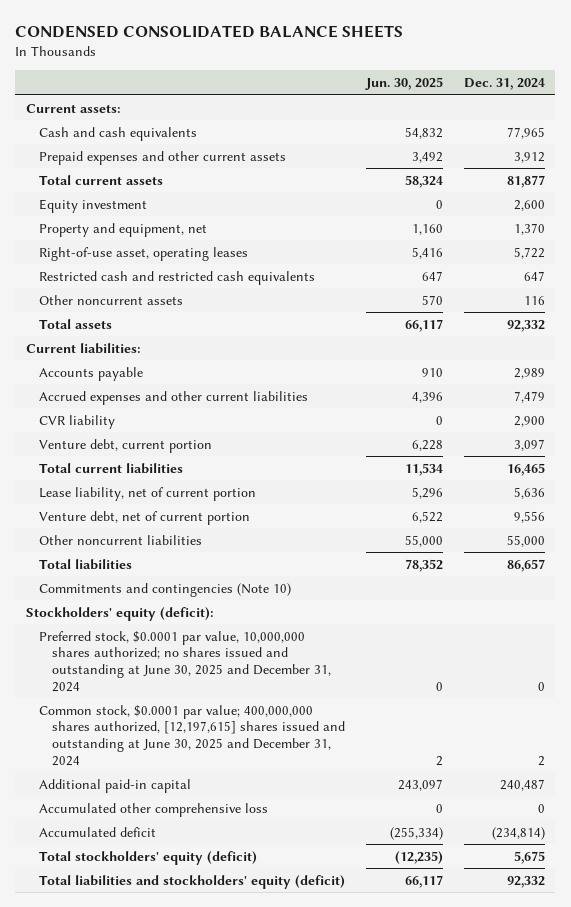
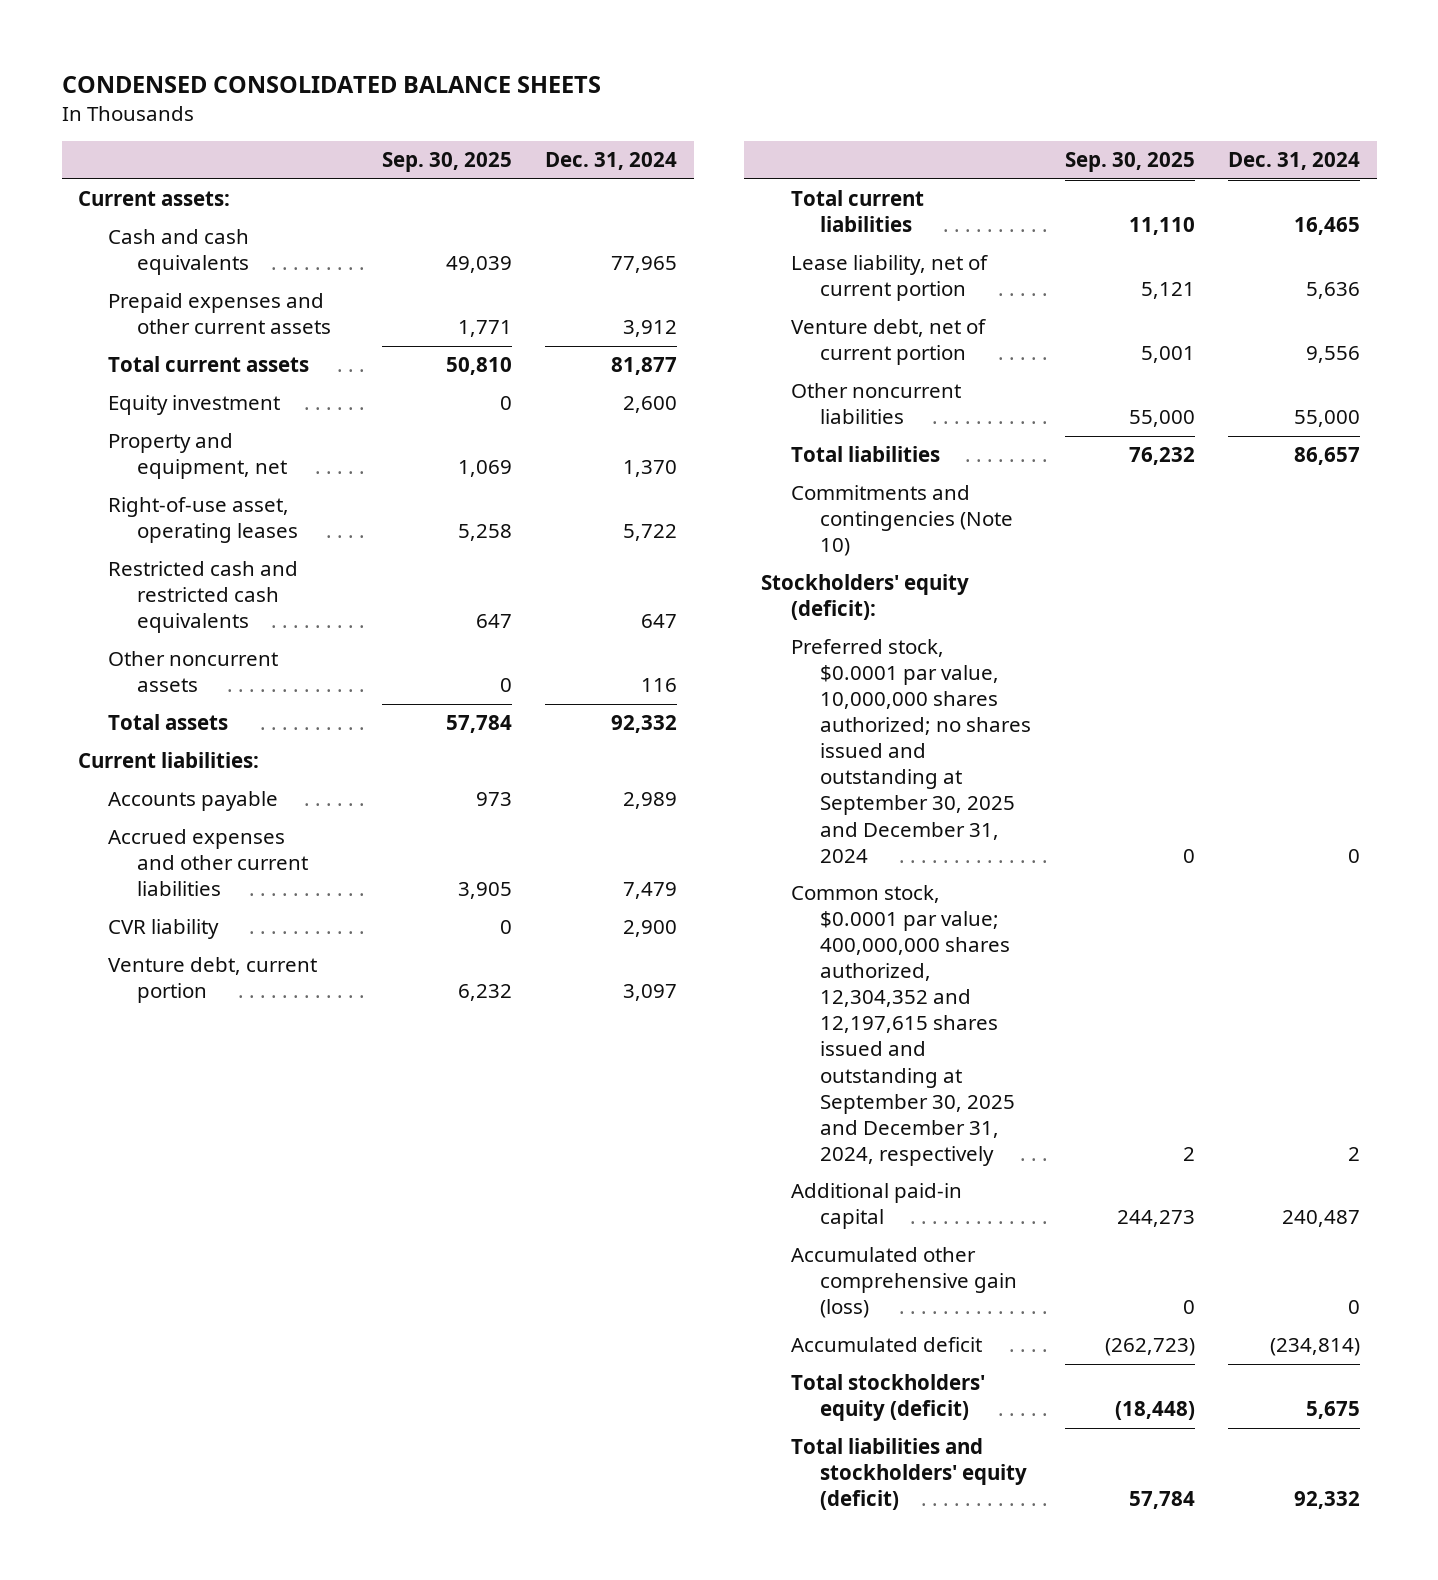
[365,77,444,91] Jun. 30, 2025 -> none
none -> [381,152,512,173] Sep. 30, 2025
[38,630,332,692] Preferred stock, $0.0001 par value, 10,000,000 shares authorized; no shares issued and outstanding at June 30, 2025 and December 31, 2024 -> [790,639,1032,863] Preferred stock, $0.0001 par value, 10,000,000 shares authorized; no shares issued and outstanding at September 30, 2025 and December 31, 2024
[38,704,346,766] Common stock, $0.0001 par value; 400,000,000 shares authorized, [12,197,615] shares issued and outstanding at June 30, 2025 and December 31, 2024 -> [790,885,1016,1166] Common stock, $0.0001 par value; 400,000,000 shares authorized, 12,304,352 and 12,197,615 shares issued and outstanding at September 30, 2025 and December 31, 2024, respectively
[38,802,268,817] Accumulated other comprehensive loss -> [790,1247,1018,1319] Accumulated other comprehensive gain (loss)

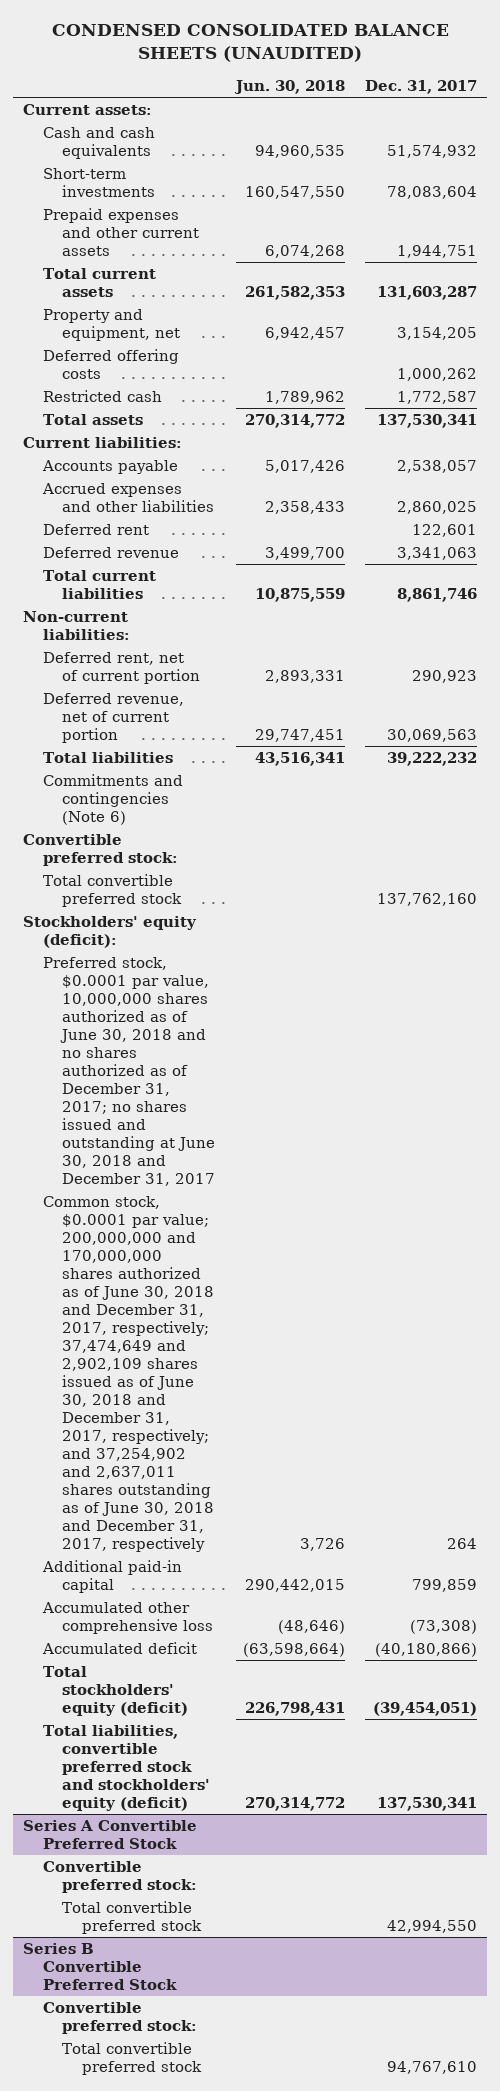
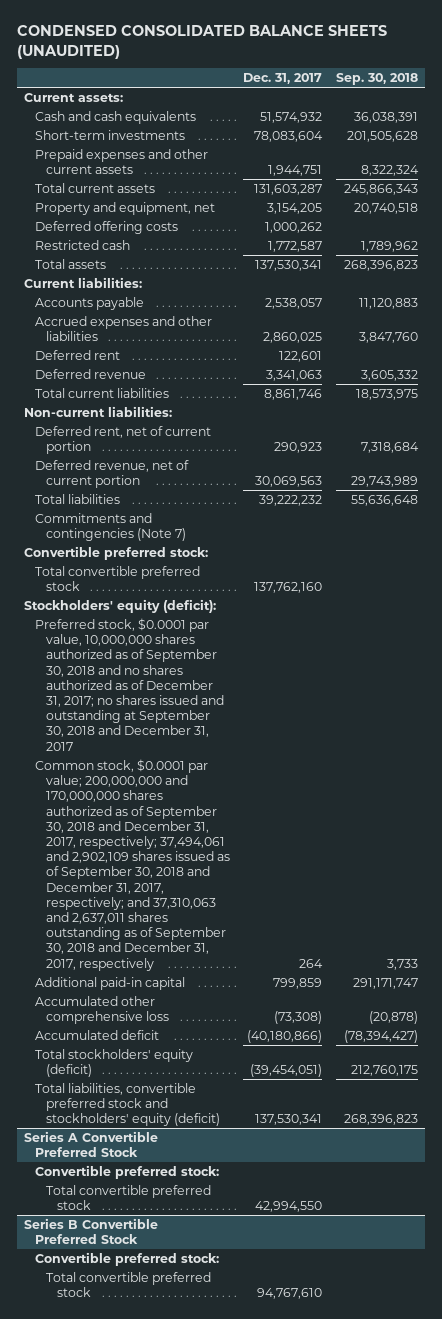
[233,80,345,95] Jun. 30, 2018 -> none
none -> [335,73,418,86] Sep. 30, 2018
[42,773,183,825] Commitments and contingencies (Note 6) -> [34,512,187,542] Commitments and contingencies (Note 7)
[42,956,216,1187] Preferred stock, $0.0001 par value, 10,000,000 shares authorized as of June 30, 2018 and no shares authorized as of December 31, 2017; no shares issued and outstanding at June 30, 2018 and December 31, 2017 -> [34,617,225,751] Preferred stock, $0.0001 par value, 10,000,000 shares authorized as of September 30, 2018 and no shares authorized as of December 31, 2017; no shares issued and outstanding at September 30, 2018 and December 31, 2017
[42,1195,215,1553] Common stock, $0.0001 par value; 200,000,000 and 170,000,000 shares authorized as of June 30, 2018 and December 31, 2017, respectively; 37,474,649 and 2,902,109 shares issued as of June 30, 2018 and December 31, 2017, respectively; and 37,254,902 and 2,637,011 shares outstanding as of June 30, 2018 and December 31, 2017, respectively -> [34,758,231,971] Common stock, $0.0001 par value; 200,000,000 and 170,000,000 shares authorized as of September 30, 2018 and December 31, 2017, respectively; 37,494,061 and 2,902,109 shares issued as of September 30, 2018 and December 31, 2017, respectively; and 37,310,063 and 2,637,011 shares outstanding as of September 30, 2018 and December 31, 2017, respectively

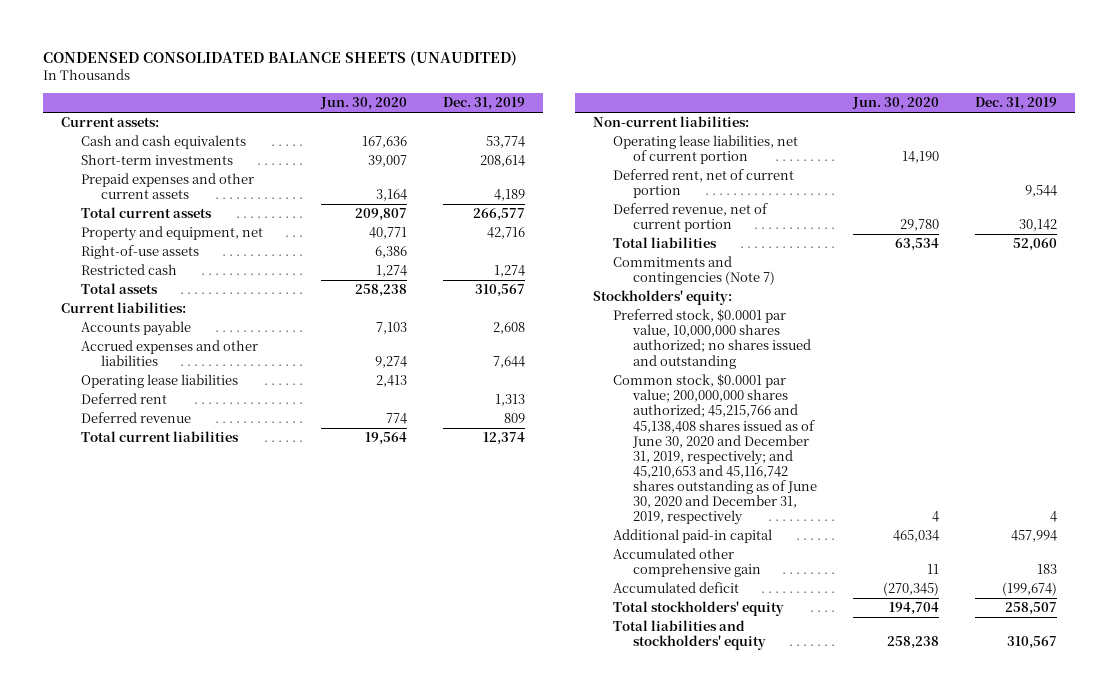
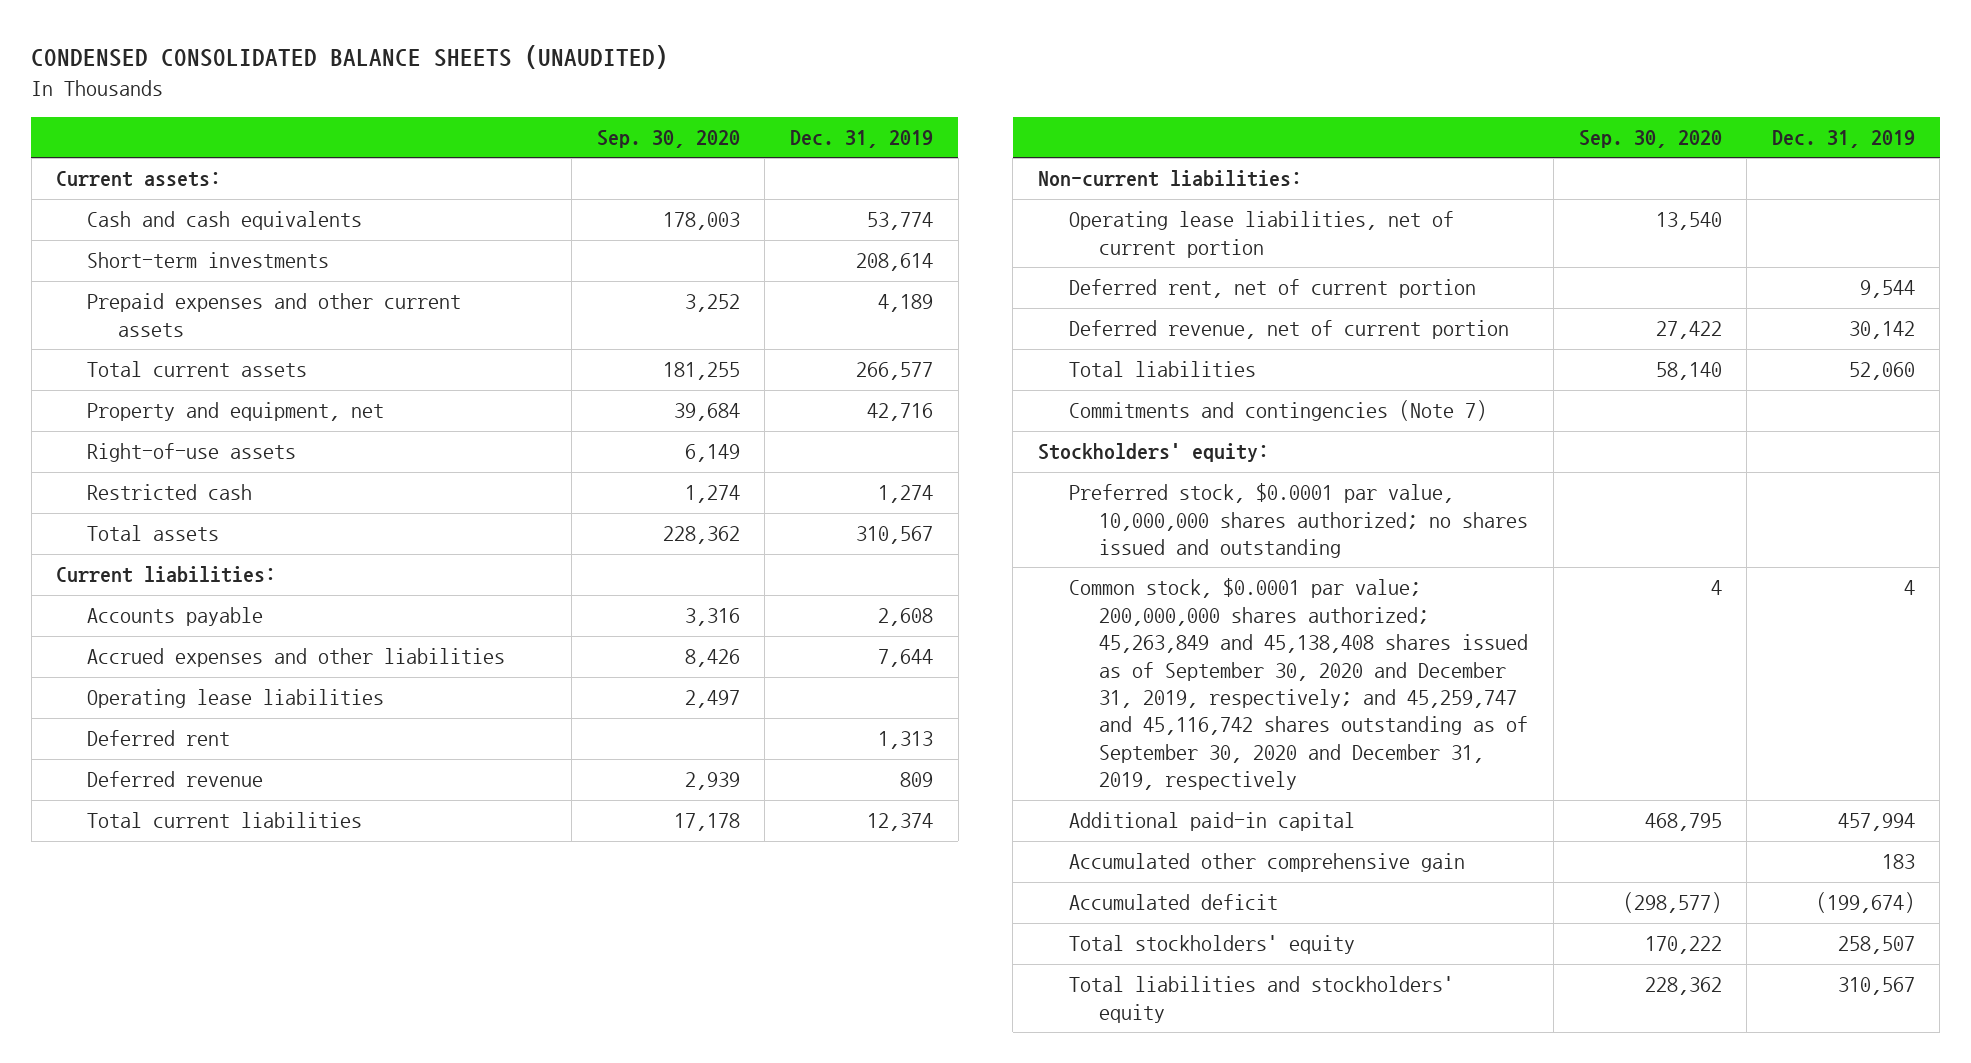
[320,97,408,111] Jun. 30, 2020 -> none
none -> [596,129,740,148] Sep. 30, 2020
[613,374,818,526] Common stock, $0.0001 par value; 200,000,000 shares authorized; 45,215,766 and 45,138,408 shares issued as of June 30, 2020 and December 31, 2019, respectively; and 45,210,653 and 45,116,742 shares outstanding as of June 30, 2020 and December 31, 2019, respectively -> [1068,578,1529,791] Common stock, $0.0001 par value; 200,000,000 shares authorized; 45,263,849 and 45,138,408 shares issued as of September 30, 2020 and December 31, 2019, respectively; and 45,259,747 and 45,116,742 shares outstanding as of September 30, 2020 and December 31, 2019, respectively

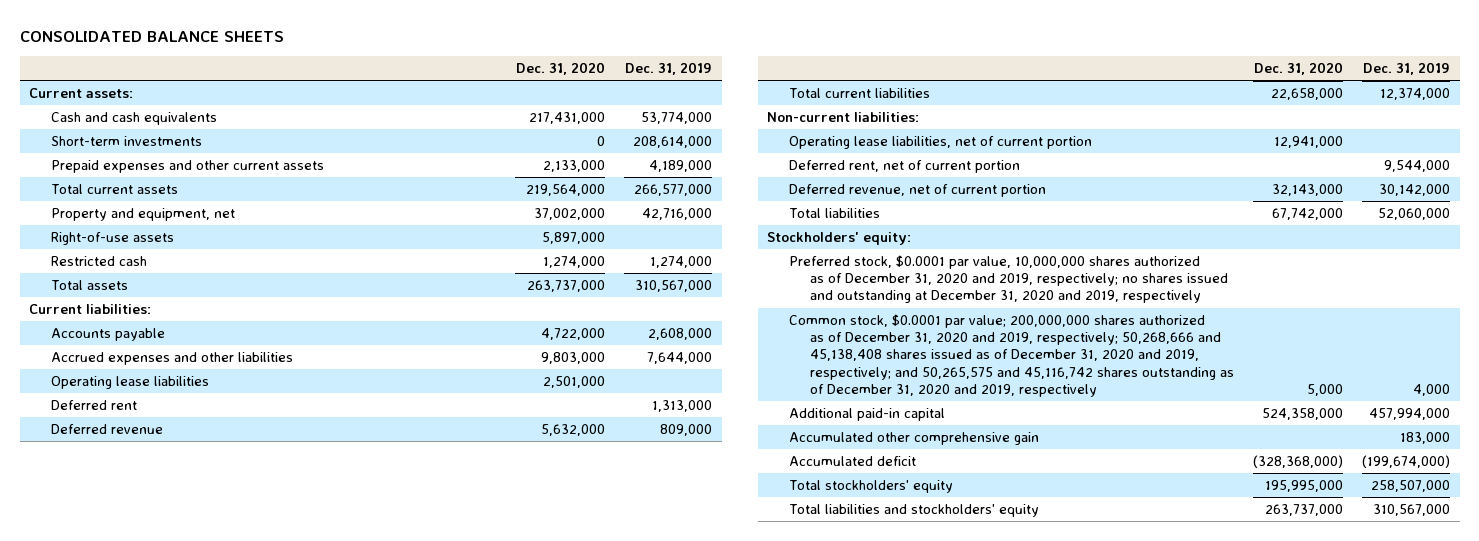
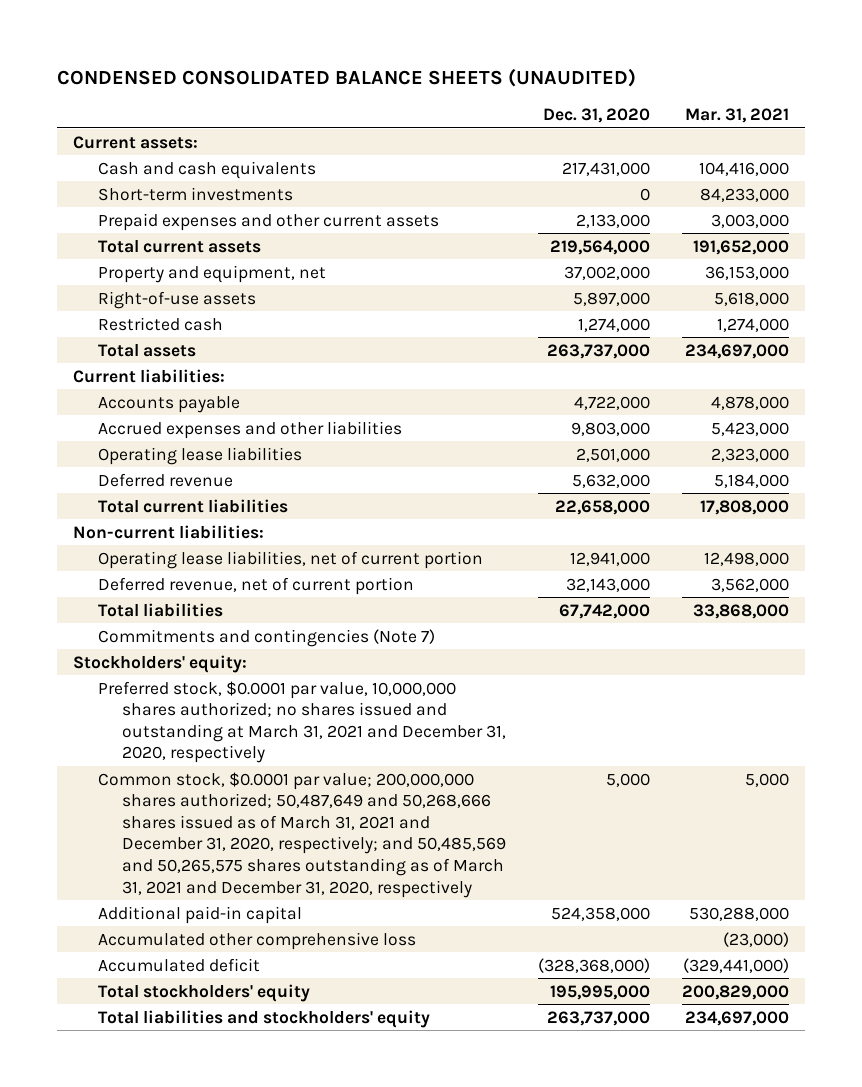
[19,30,284,42] CONSOLIDATED BALANCE SHEETS -> [57,68,637,88] CONDENSED CONSOLIDATED BALANCE SHEETS (UNAUDITED)
[625,62,713,76] Dec. 31, 2019 -> none
none -> [685,108,790,124] Mar. 31, 2021
[50,399,137,410] Deferred rent -> none
[788,159,1020,173] Deferred rent, net of current portion -> none
none -> [97,628,435,647] Commitments and contingencies (Note 7)
[788,254,1229,304] Preferred stock, $0.0001 par value, 10,000,000 shares authorized as of December 31, 2020 and 2019, respectively; no shares issued and outstanding at December 31, 2020 and 2019, respectively -> [97,680,507,764] Preferred stock, $0.0001 par value, 10,000,000 shares authorized; no shares issued and outstanding at March 31, 2021 and December 31, 2020, respectively
[788,313,1235,397] Common stock, $0.0001 par value; 200,000,000 shares authorized as of December 31, 2020 and 2019, respectively; 50,268,666 and 45,138,408 shares issued as of December 31, 2020 and 2019, respectively; and 50,265,575 and 45,116,742 shares outstanding as of December 31, 2020 and 2019, respectively -> [97,771,507,898] Common stock, $0.0001 par value; 200,000,000 shares authorized; 50,487,649 and 50,268,666 shares issued as of March 31, 2021 and December 31, 2020, respectively; and 50,485,569 and 50,265,575 shares outstanding as of March 31, 2021 and December 31, 2020, respectively
[788,431,1039,445] Accumulated other comprehensive gain -> [97,931,416,950] Accumulated other comprehensive loss

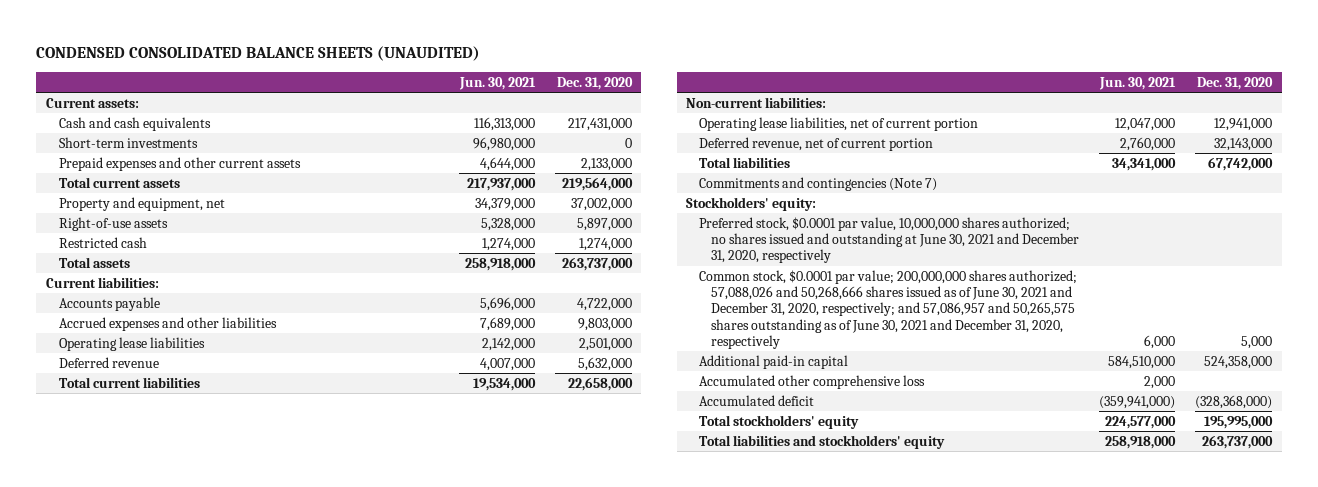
[685,108,790,124] Mar. 31, 2021 -> none
none -> [458,77,536,91] Jun. 30, 2021
[97,680,507,764] Preferred stock, $0.0001 par value, 10,000,000 shares authorized; no shares issued and outstanding at March 31, 2021 and December 31, 2020, respectively -> [698,216,1080,264] Preferred stock, $0.0001 par value, 10,000,000 shares authorized; no shares issued and outstanding at June 30, 2021 and December 31, 2020, respectively
[97,771,507,898] Common stock, $0.0001 par value; 200,000,000 shares authorized; 50,487,649 and 50,268,666 shares issued as of March 31, 2021 and December 31, 2020, respectively; and 50,485,569 and 50,265,575 shares outstanding as of March 31, 2021 and December 31, 2020, respectively -> [698,269,1077,349] Common stock, $0.0001 par value; 200,000,000 shares authorized; 57,088,026 and 50,268,666 shares issued as of June 30, 2021 and December 31, 2020, respectively; and 57,086,957 and 50,265,575 shares outstanding as of June 30, 2021 and December 31, 2020, respectively

